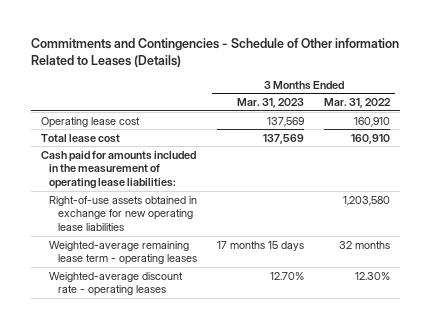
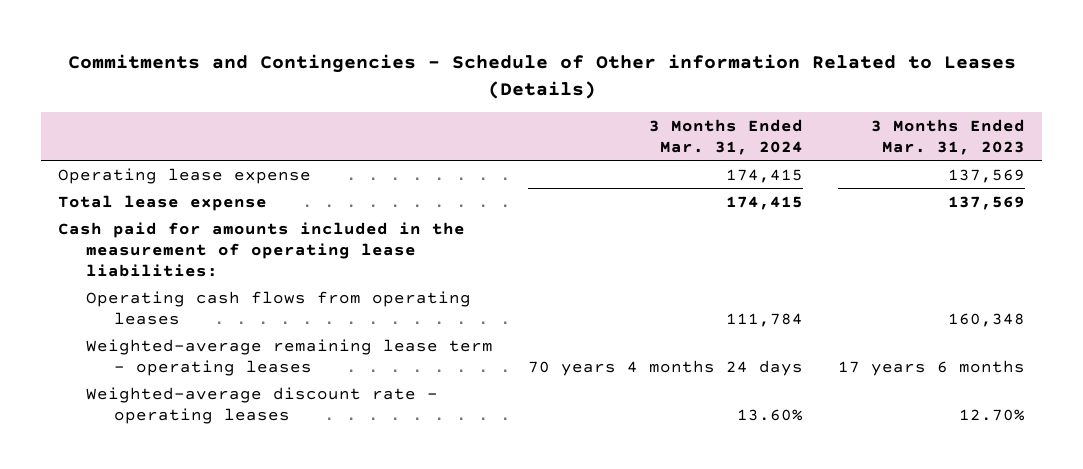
[324,98,392,109] Mar. 31, 2022 -> none
none -> [649,119,804,155] 3 Months Ended Mar. 31, 2024
[40,116,140,128] Operating lease cost -> [58,167,312,184] Operating lease expense
[40,133,120,143] Total lease cost -> [58,194,268,211] Total lease expense
[49,195,198,232] Right-of-use assets obtained in exchange for new operating lease liabilities -> none
none -> [86,290,472,325] Operating cash flows from operating leases
[217,240,305,251] 17 months 15 days -> [837,359,1025,376] 17 years 6 months

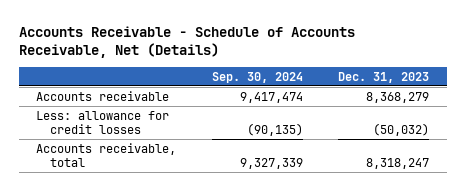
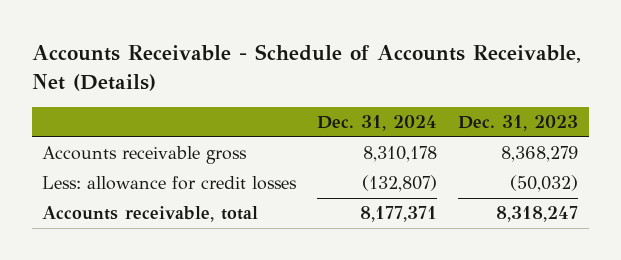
[211,71,303,83] Sep. 30, 2024 -> none
none -> [317,114,438,131] Dec. 31, 2024
[36,90,170,101] Accounts receivable -> [42,146,248,165] Accounts receivable gross

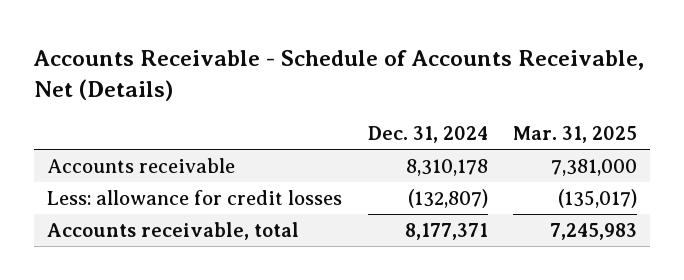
[458,114,579,131] Dec. 31, 2023 -> none
none -> [513,126,638,144] Mar. 31, 2025
[42,146,248,165] Accounts receivable gross -> [47,157,236,173] Accounts receivable

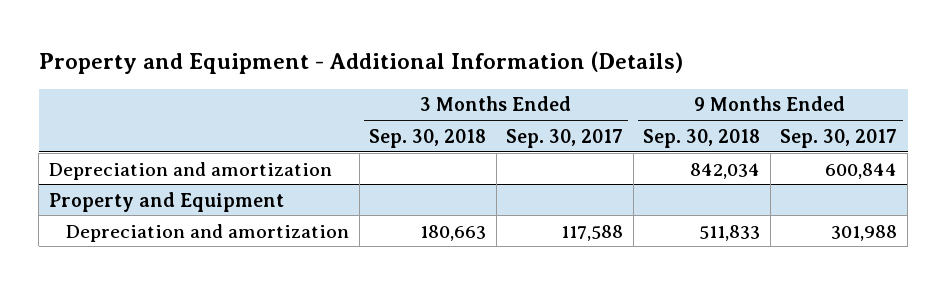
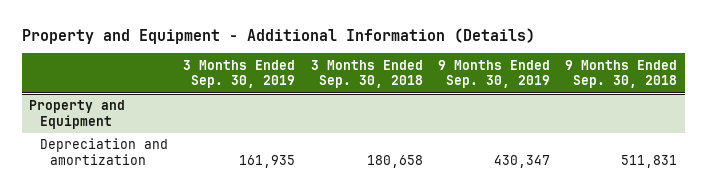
[506,128,624,148] Sep. 30, 2017 -> none
[780,128,898,148] Sep. 30, 2017 -> none
none -> [183,59,296,89] 3 Months Ended Sep. 30, 2019
none -> [437,59,550,89] 9 Months Ended Sep. 30, 2019
[48,161,332,180] Depreciation and amortization -> none
[420,224,487,241] 180,663 -> [366,155,423,169] 180,658
[699,224,761,241] 511,833 -> [621,155,678,169] 511,831

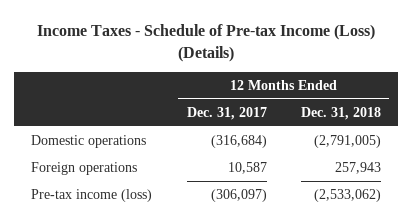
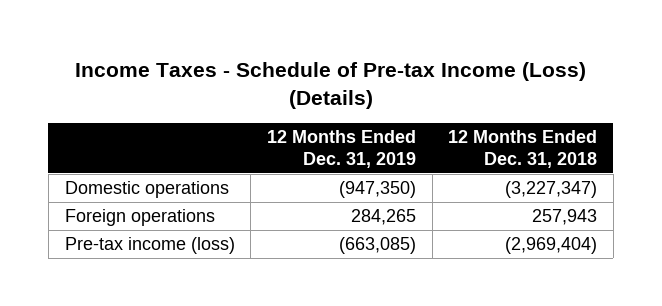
[186,106,267,120] Dec. 31, 2017 -> none
none -> [266,130,416,168] 12 Months Ended Dec. 31, 2019
[313,135,381,149] (2,791,005) -> [505,181,598,199] (3,227,347)
[313,189,381,203] (2,533,062) -> [505,237,598,255] (2,969,404)

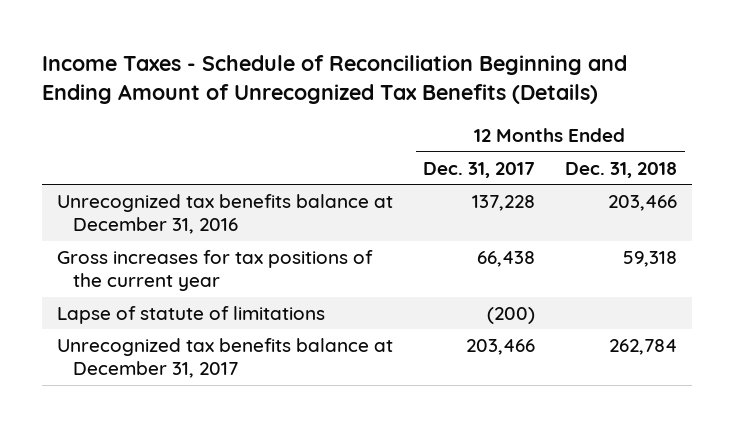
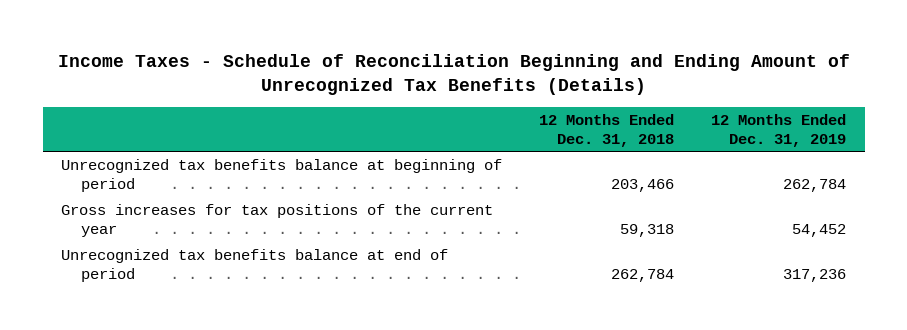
[423,161,536,178] Dec. 31, 2017 -> none
none -> [711,113,847,147] 12 Months Ended Dec. 31, 2019
[57,193,394,235] Unrecognized tax benefits balance at December 31, 2016 -> [61,158,503,193] Unrecognized tax benefits balance at beginning of period
[57,305,326,324] Lapse of statute of limitations -> none
[57,337,394,379] Unrecognized tax benefits balance at December 31, 2017 -> [61,248,449,283] Unrecognized tax benefits balance at end of period

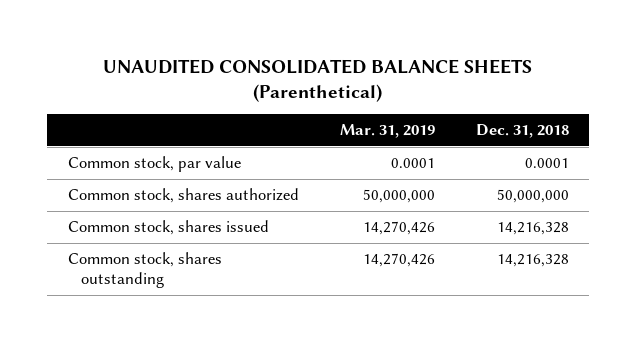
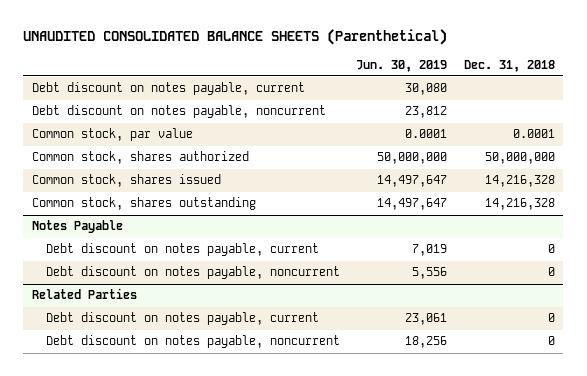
[339,124,435,139] Mar. 31, 2019 -> none
none -> [356,59,448,72] Jun. 30, 2019
none -> [31,82,305,96] Debt discount on notes payable, current
none -> [31,105,326,119] Debt discount on notes payable, noncurrent
none -> [31,220,123,234] Notes Payable
none -> [45,243,319,257] Debt discount on notes payable, current
none -> [45,266,340,280] Debt discount on notes payable, noncurrent
none -> [31,288,137,300] Related Parties
none -> [45,312,319,326] Debt discount on notes payable, current
none -> [45,335,340,349] Debt discount on notes payable, noncurrent

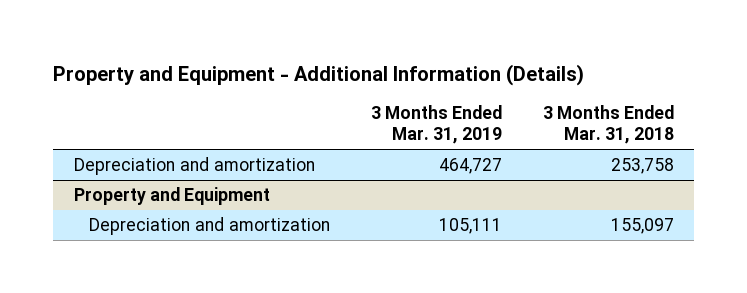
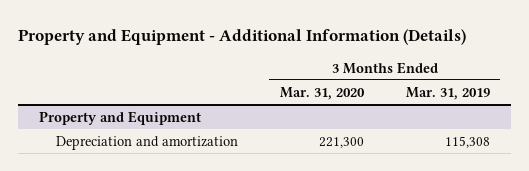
[542,105,674,145] 3 Months Ended Mar. 31, 2018 -> none
none -> [279,86,365,100] Mar. 31, 2020
[73,157,315,176] Depreciation and amortization -> none
[438,218,502,235] 105,111 -> [444,135,490,148] 115,308

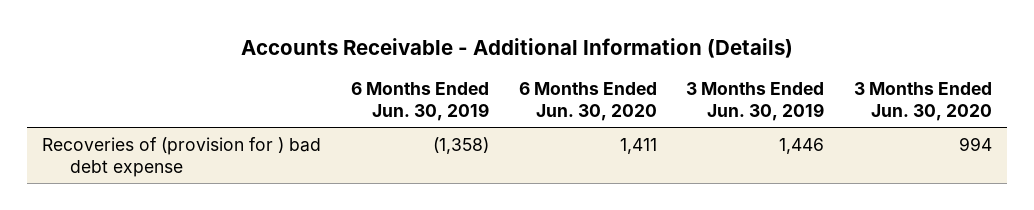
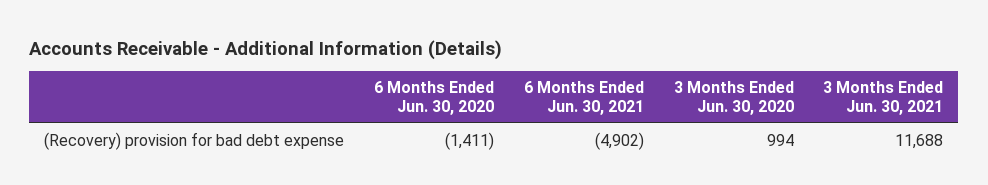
[350,82,489,122] 6 Months Ended Jun. 30, 2019 -> none
[686,82,825,122] 3 Months Ended Jun. 30, 2019 -> none
none -> [523,80,644,116] 6 Months Ended Jun. 30, 2021
none -> [823,80,944,116] 3 Months Ended Jun. 30, 2021
[42,136,322,178] Recoveries of (provision for ) bad debt expense -> [44,131,345,150] (Recovery) provision for bad debt expense
[619,137,657,154] 1,411 -> [445,131,495,150] (1,411)

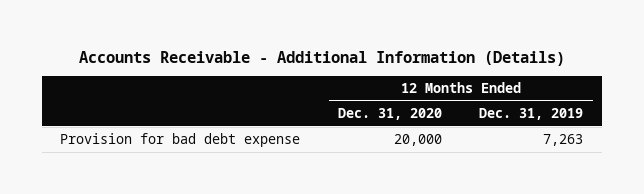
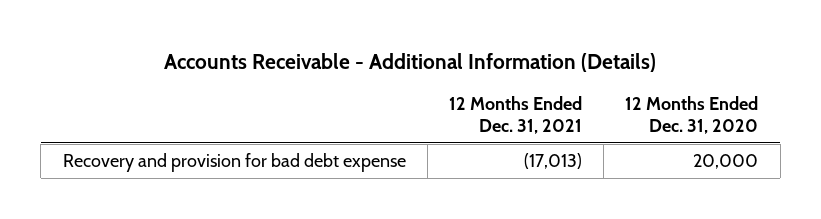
[479,108,584,121] Dec. 31, 2019 -> none
none -> [448,96,582,134] 12 Months Ended Dec. 31, 2021
[60,133,301,148] Provision for bad debt expense -> [62,153,406,173] Recovery and provision for bad debt expense

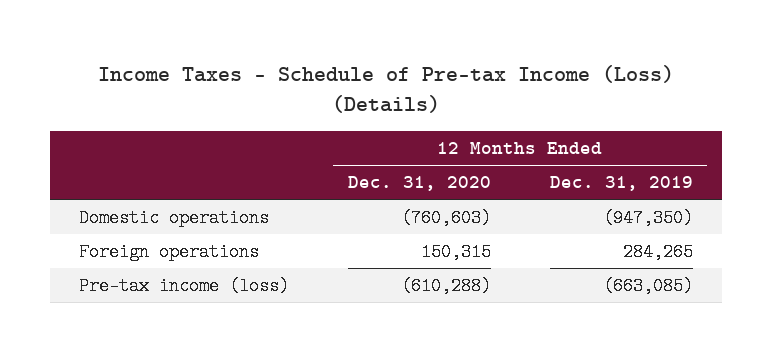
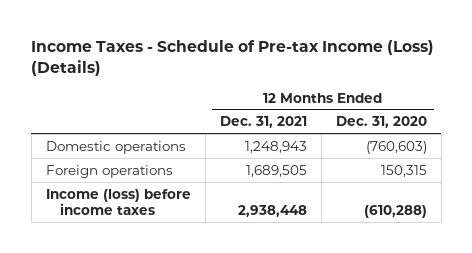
[549,176,693,192] Dec. 31, 2019 -> none
none -> [219,116,307,129] Dec. 31, 2021
[79,277,290,296] Pre-tax income (loss) -> [45,188,191,215] Income (loss) before income taxes

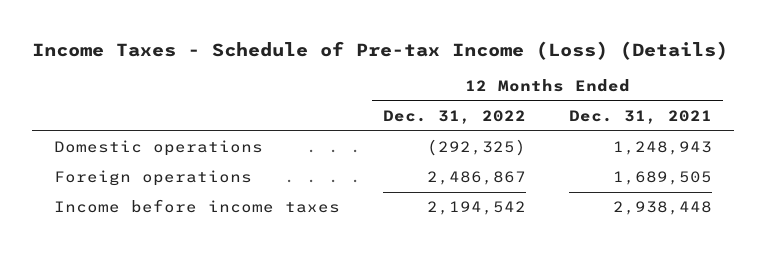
[335,116,427,129] Dec. 31, 2020 -> none
none -> [382,109,526,124] Dec. 31, 2022
[45,188,191,215] Income (loss) before income taxes -> [53,199,340,214] Income before income taxes

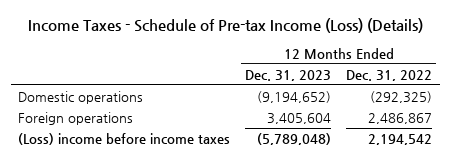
[569,109,713,124] Dec. 31, 2021 -> none
none -> [245,69,332,81] Dec. 31, 2023
[53,199,340,214] Income before income taxes -> [18,132,231,145] (Loss) income before income taxes

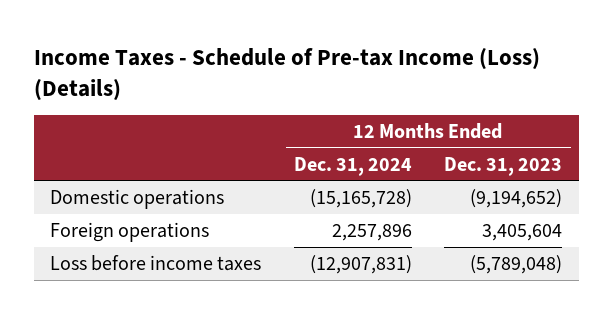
[346,69,433,81] Dec. 31, 2022 -> none
none -> [293,156,412,176] Dec. 31, 2024
[18,132,231,145] (Loss) income before income taxes -> [50,254,262,271] Loss before income taxes

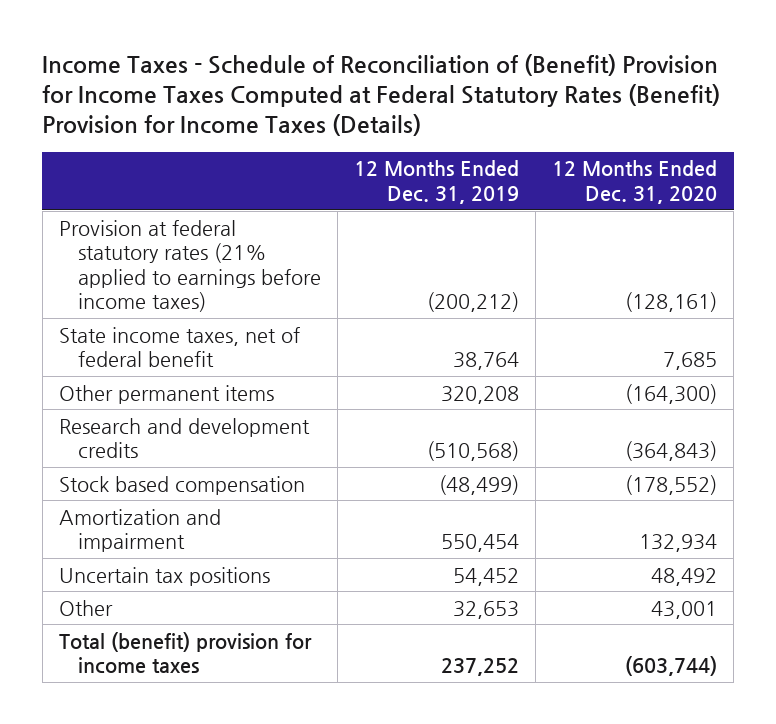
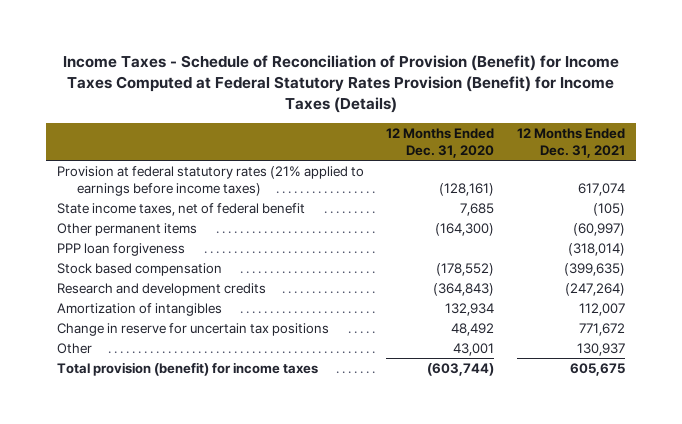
[42,54,721,137] Income Taxes - Schedule of Reconciliation of (Benefit) Provision for Income Taxes Computed at Federal Statutory Rates (Benefit) Provision for Income Taxes (Details) -> [62,55,619,114] Income Taxes - Schedule of Reconciliation of Provision (Benefit) for Income Taxes Computed at Federal Statutory Rates Provision (Benefit) for Income Taxes (Details)
[353,160,519,204] 12 Months Ended Dec. 31, 2019 -> none
none -> [516,127,625,158] 12 Months Ended Dec. 31, 2021
none -> [57,242,186,256] PPP loan forgiveness
[58,417,310,459] Research and development credits -> [57,282,267,296] Research and development credits
[58,508,221,553] Amortization and impairment -> [57,302,223,316] Amortization of intangibles
[58,566,270,586] Uncertain tax positions -> [57,322,330,336] Change in reserve for uncertain tax positions
[58,631,312,675] Total (benefit) provision for income taxes -> [57,361,319,376] Total provision (benefit) for income taxes

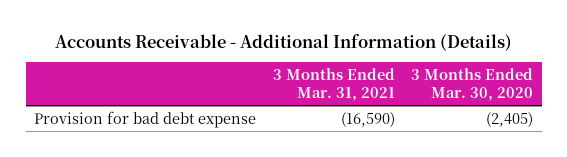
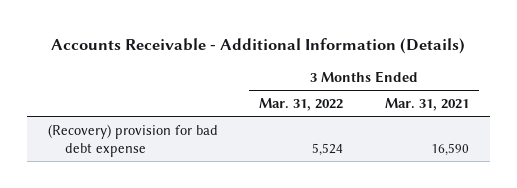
[411,68,534,102] 3 Months Ended Mar. 30, 2020 -> none
none -> [259,97,344,111] Mar. 31, 2022
[34,110,257,128] Provision for bad debt expense -> [47,123,218,157] (Recovery) provision for bad debt expense
[340,111,395,127] (16,590) -> [430,142,469,156] 16,590

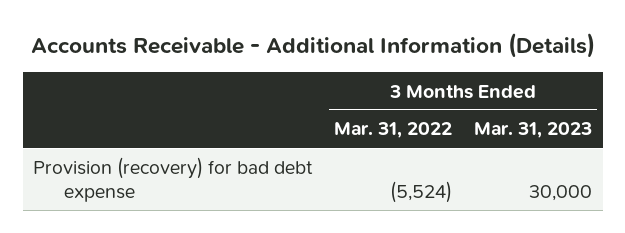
[384,97,469,111] Mar. 31, 2021 -> none
none -> [473,122,592,139] Mar. 31, 2023
[47,123,218,157] (Recovery) provision for bad debt expense -> [33,157,314,202] Provision (recovery) for bad debt expense
[312,142,344,156] 5,524 -> [390,180,453,203] (5,524)

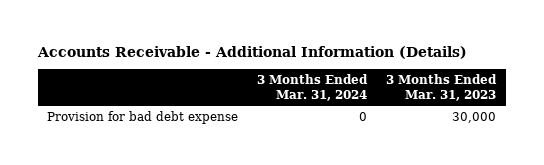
[334,122,453,139] Mar. 31, 2022 -> none
none -> [257,74,369,102] 3 Months Ended Mar. 31, 2024
[33,157,314,202] Provision (recovery) for bad debt expense -> [47,111,239,125] Provision for bad debt expense

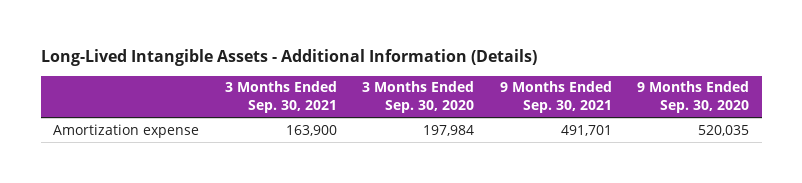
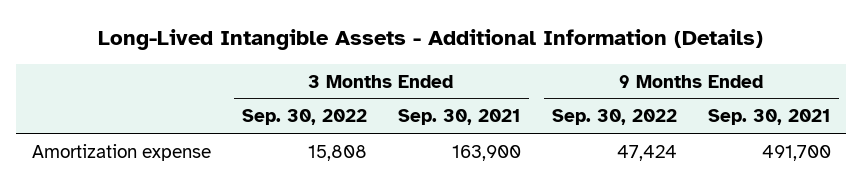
[362,81,475,113] 3 Months Ended Sep. 30, 2020 -> none
[636,81,749,113] 9 Months Ended Sep. 30, 2020 -> none
none -> [241,109,367,126] Sep. 30, 2022
none -> [551,109,677,126] Sep. 30, 2022
[560,124,612,136] 491,701 -> [761,144,831,161] 491,700

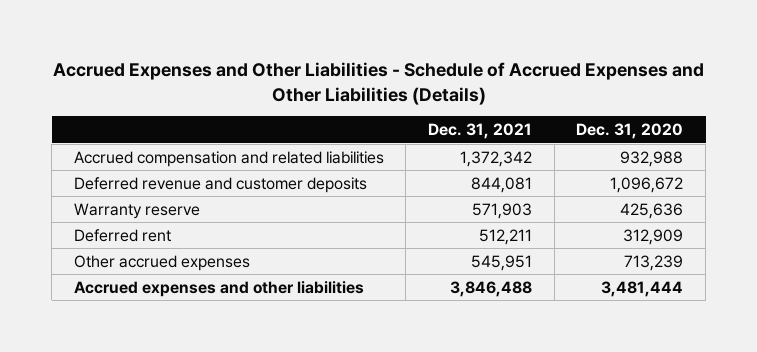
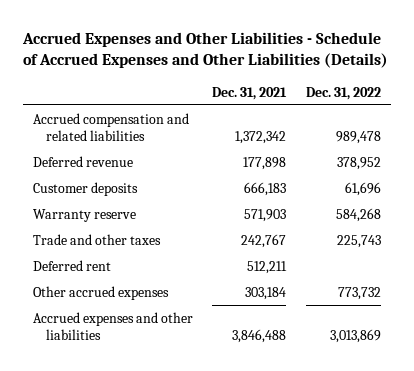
[576,123,684,140] Dec. 31, 2020 -> none
none -> [306,86,382,100] Dec. 31, 2022
[73,176,367,193] Deferred revenue and customer deposits -> none
none -> [32,155,133,167] Deferred revenue
none -> [32,181,138,196] Customer deposits
none -> [32,233,161,245] Trade and other taxes
[471,254,533,271] 545,951 -> [245,286,287,300] 303,184

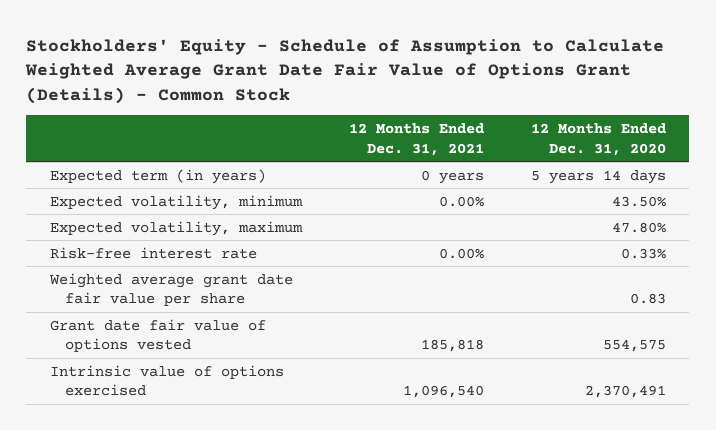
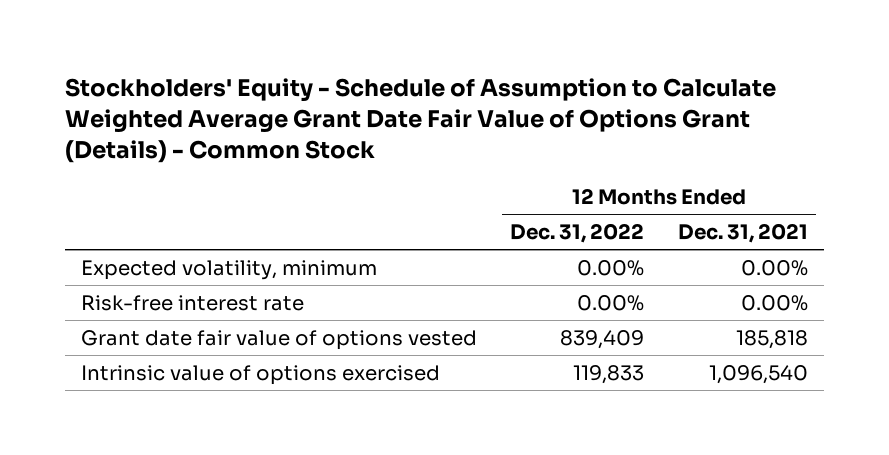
[530,122,666,156] 12 Months Ended Dec. 31, 2020 -> none
none -> [510,223,645,244] Dec. 31, 2022
[49,168,266,184] Expected term (in years) -> none
[49,220,303,236] Expected volatility, maximum -> none
[48,272,293,307] Weighted average grant date fair value per share -> none

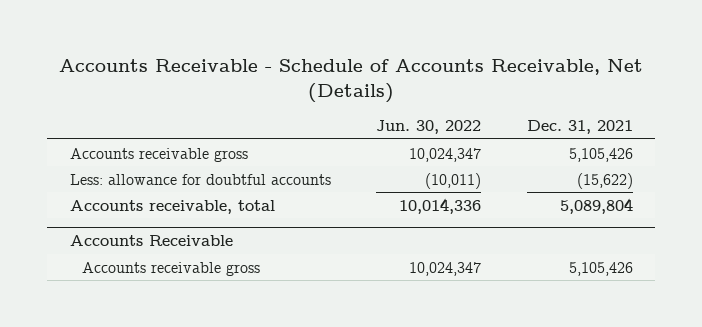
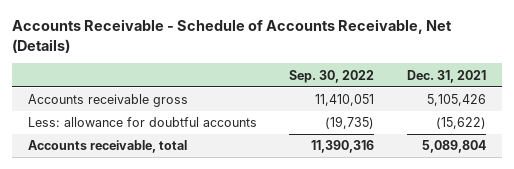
[376,120,482,135] Jun. 30, 2022 -> none
none -> [289,69,375,83] Sep. 30, 2022
[69,235,233,247] Accounts Receivable -> none
[82,261,261,276] Accounts receivable gross -> none

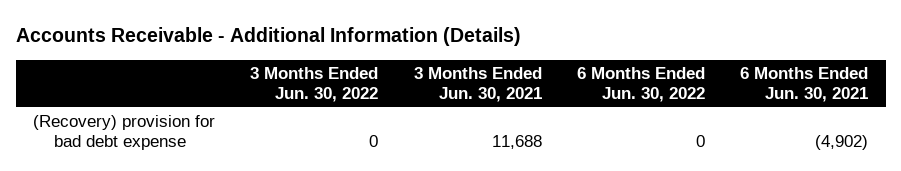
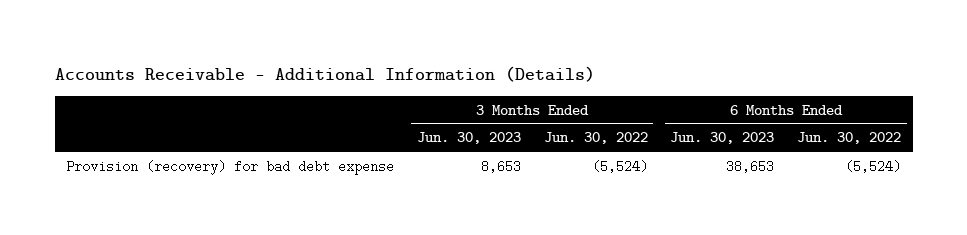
[413,66,542,102] 3 Months Ended Jun. 30, 2021 -> none
[739,66,868,102] 6 Months Ended Jun. 30, 2021 -> none
none -> [416,132,521,145] Jun. 30, 2023
none -> [670,132,775,145] Jun. 30, 2023
[33,115,216,151] (Recovery) provision for bad debt expense -> [66,159,395,175] Provision (recovery) for bad debt expense
[369,135,379,148] 0 -> [591,159,648,173] (5,524)
[695,135,705,148] 0 -> [845,159,902,173] (5,524)

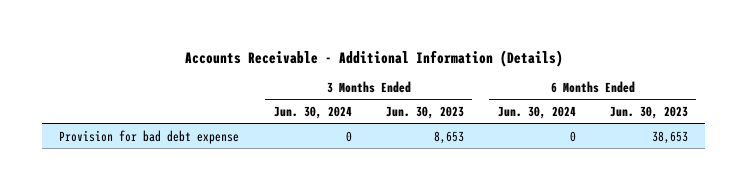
[543,132,648,145] Jun. 30, 2022 -> none
[797,132,902,145] Jun. 30, 2022 -> none
none -> [273,105,352,119] Jun. 30, 2024
none -> [497,105,576,119] Jun. 30, 2024
[66,159,395,175] Provision (recovery) for bad debt expense -> [59,129,240,144] Provision for bad debt expense

